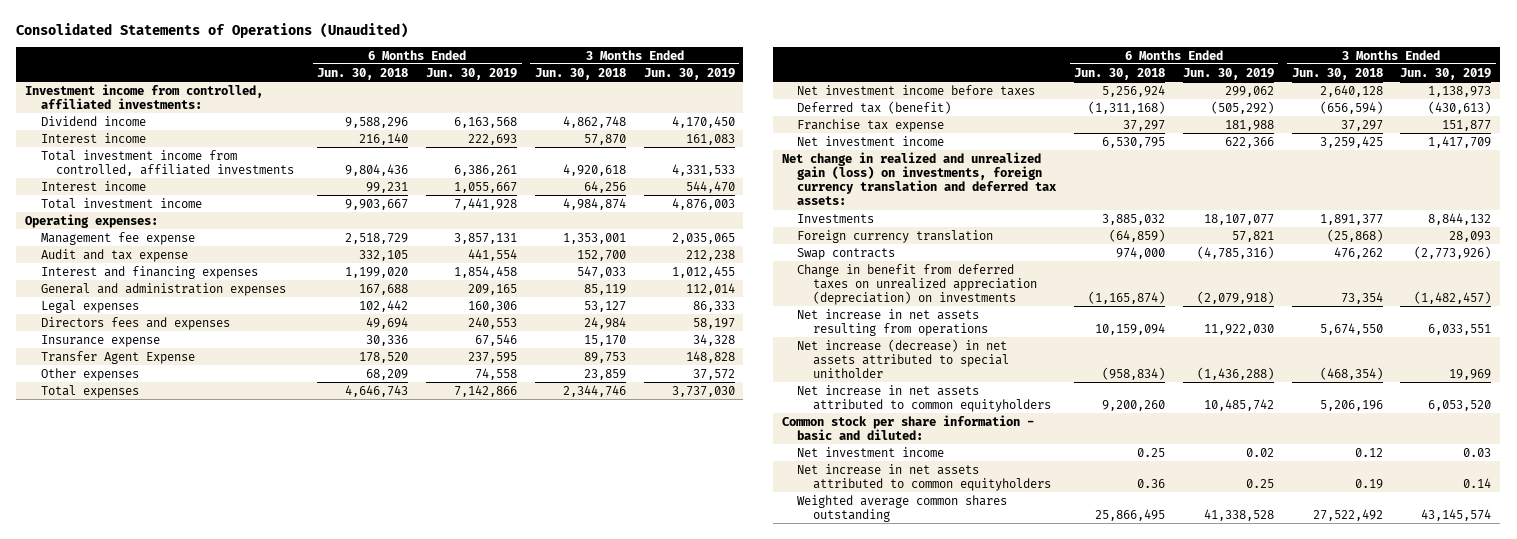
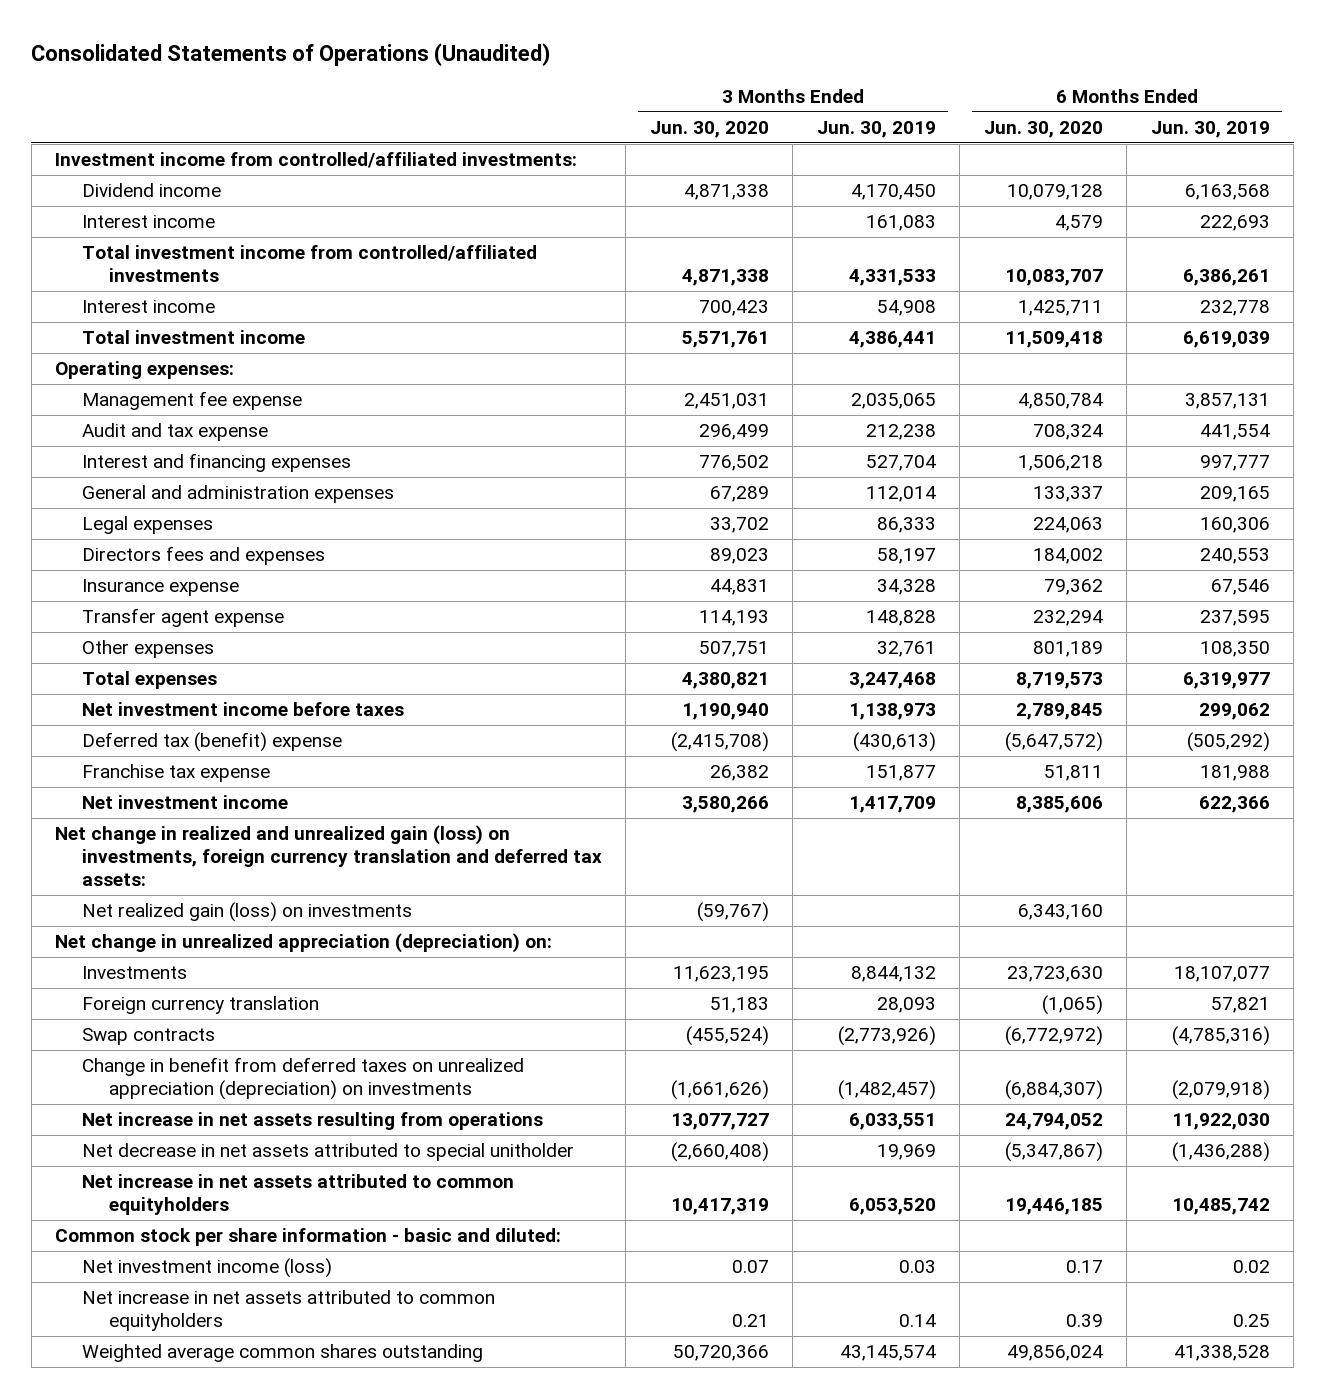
[317,67,409,80] Jun. 30, 2018 -> none
[534,67,626,80] Jun. 30, 2018 -> none
none -> [649,120,769,138] Jun. 30, 2020
none -> [983,120,1103,138] Jun. 30, 2020
[25,83,264,109] Investment income from controlled, affiliated investments: -> [55,152,578,169] Investment income from controlled/affiliated investments:
[40,149,295,176] Total investment income from controlled, affiliated investments -> [81,245,537,283] Total investment income from controlled/affiliated investments
[454,181,518,193] 1,055,667 -> [1199,300,1270,317] 232,778
[685,180,735,193] 544,470 -> [876,300,936,317] 54,908
[454,197,518,210] 7,441,928 -> [1182,331,1270,349] 6,619,039
[671,197,735,210] 4,876,003 -> [848,331,936,349] 4,386,441
[454,265,518,278] 1,854,458 -> [1199,455,1270,472] 997,777
[671,265,735,278] 1,012,455 -> [865,455,936,472] 527,704
[40,350,195,364] Transfer Agent Expense -> [81,608,284,628] Transfer agent expense
[475,367,518,380] 74,558 -> [1199,641,1270,658] 108,350
[692,368,735,380] 37,572 -> [876,641,936,658] 32,761
[454,384,518,397] 7,142,866 -> [1182,672,1270,690] 6,319,977
[671,385,735,397] 3,737,030 -> [848,672,936,690] 3,247,468
[797,100,952,114] Deferred tax (benefit) -> [81,732,342,753] Deferred tax (benefit) expense
none -> [81,902,412,923] Net realized gain (loss) on investments
none -> [55,933,553,954] Net change in unrealized appreciation (depreciation) on:
[797,338,1010,378] Net increase (decrease) in net assets attributed to special unitholder -> [81,1143,574,1162] Net decrease in net assets attributed to special unitholder
[797,446,945,457] Net investment income -> [81,1258,332,1279] Net investment income (loss)

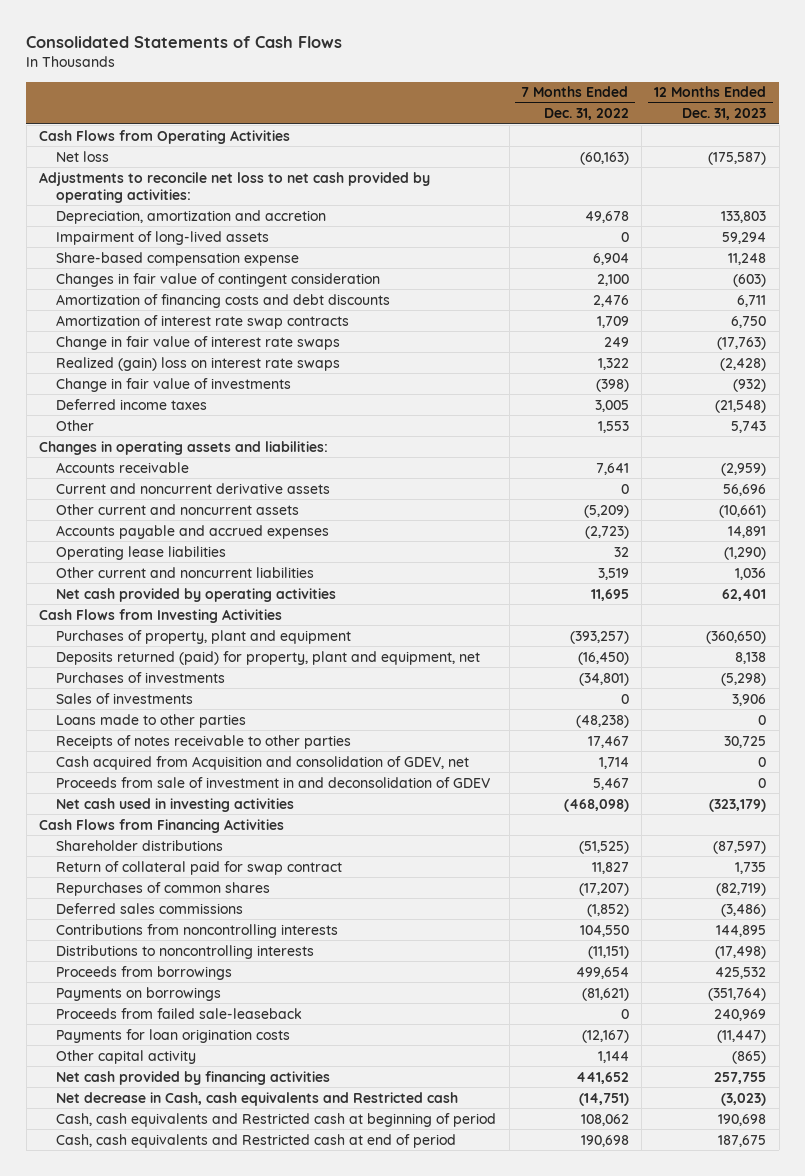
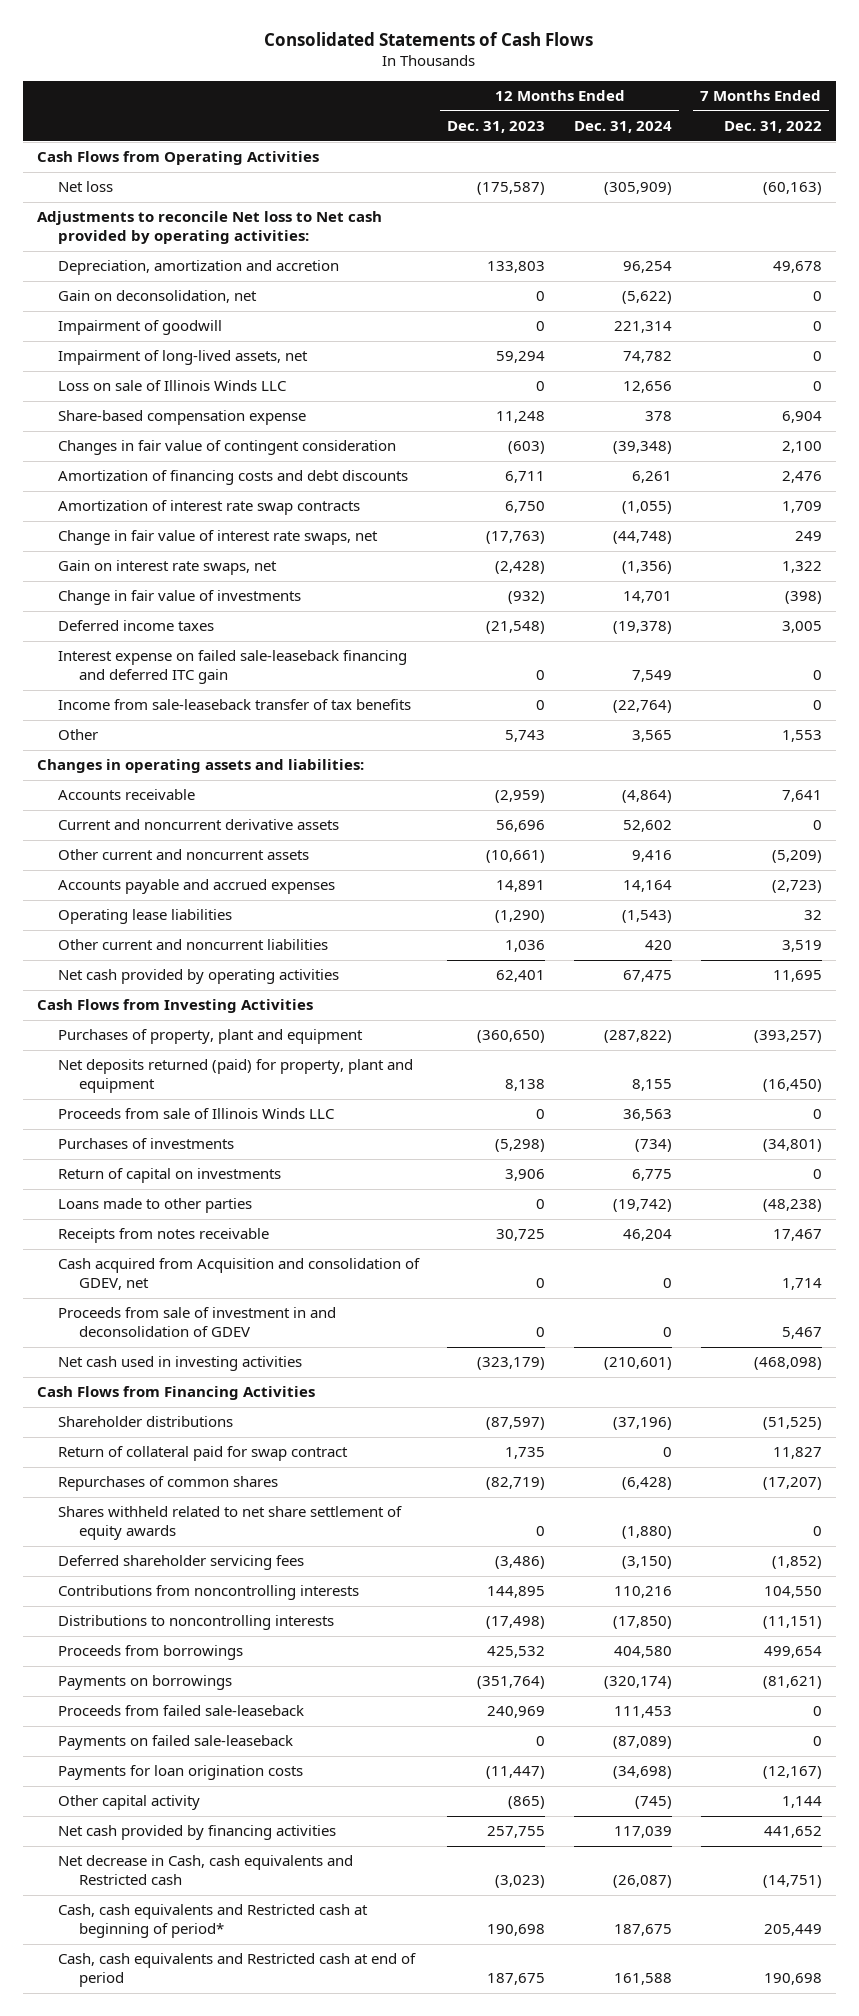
none -> [574,121,673,134] Dec. 31, 2024
[38,171,430,203] Adjustments to reconcile net loss to net cash provided by operating activities: -> [36,211,382,245] Adjustments to reconcile Net loss to Net cash provided by operating activities:
none -> [57,290,257,304] Gain on deconsolidation, net
none -> [57,320,222,336] Impairment of goodwill
[56,230,270,245] Impairment of long-lived assets -> [57,350,308,366] Impairment of long-lived assets, net
none -> [57,380,287,392] Loss on sale of Illinois Winds LLC
[56,335,341,350] Change in fair value of interest rate swaps -> [57,530,378,546] Change in fair value of interest rate swaps, net
[56,356,341,371] Realized (gain) loss on interest rate swaps -> [57,560,277,576] Gain on interest rate swaps, net
none -> [57,650,407,685] Interest expense on failed sale-leaseback financing and deferred ITC gain
none -> [57,699,411,711] Income from sale-leaseback transfer of tax benefits
[56,650,481,665] Deposits returned (paid) for property, plant and equipment, net -> [57,1059,413,1094] Net deposits returned (paid) for property, plant and equipment
none -> [57,1108,335,1120] Proceeds from sale of Illinois Winds LLC
[56,692,194,704] Sales of investments -> [57,1168,281,1184] Return of capital on investments
[56,734,352,749] Receipts of notes receivable to other parties -> [57,1228,269,1244] Receipts from notes receivable
none -> [57,1506,402,1541] Shares withheld related to net share settlement of equity awards
[56,902,244,914] Deferred sales commissions -> [57,1555,304,1571] Deferred shareholder servicing fees
none -> [57,1735,293,1751] Payments on failed sale-leaseback
[56,1112,497,1127] Cash, cash equivalents and Restricted cash at beginning of period -> [57,1904,368,1939] Cash, cash equivalents and Restricted cash at beginning of period*
[580,1113,629,1126] 108,062 -> [763,1924,822,1937] 205,449

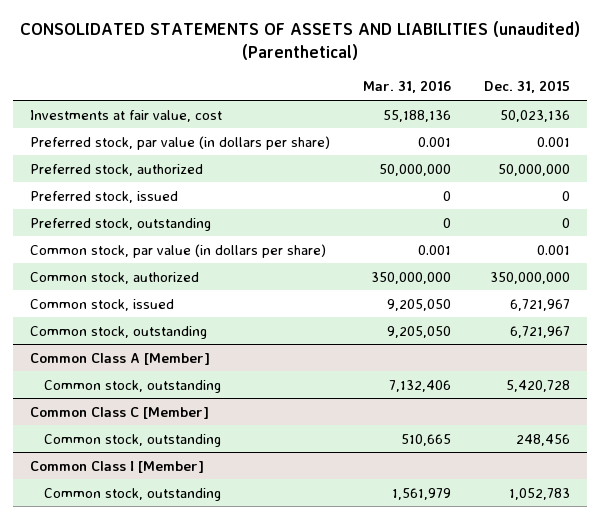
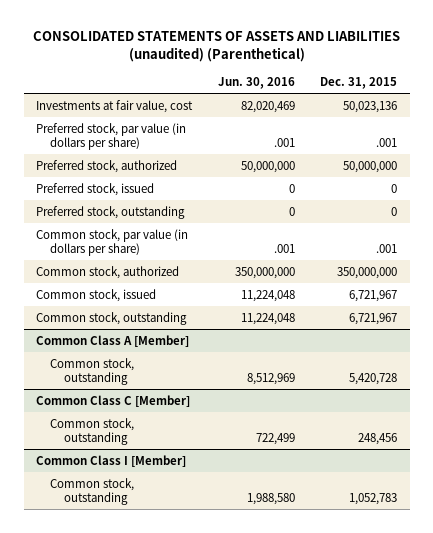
[362,80,451,94] Mar. 31, 2016 -> none
none -> [217,76,295,89] Jun. 30, 2016
[537,136,571,147] 0.001 -> [375,137,397,147] .001
[537,244,571,255] 0.001 -> [375,243,397,253] .001

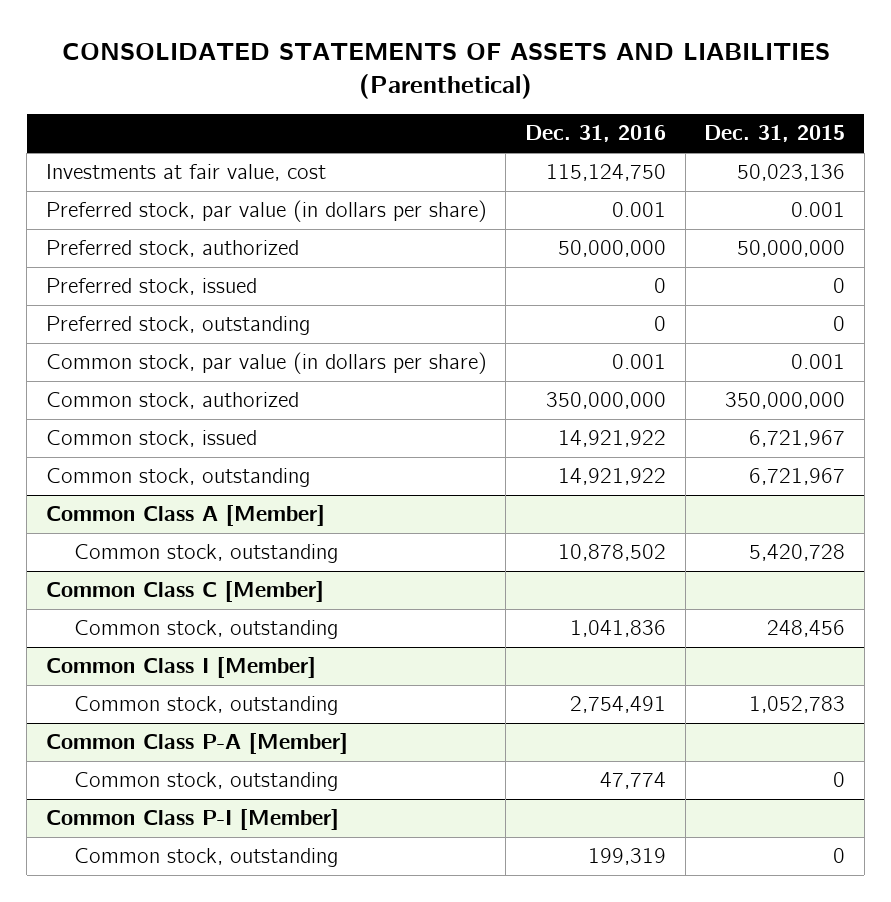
[32,31,400,62] CONSOLIDATED STATEMENTS OF ASSETS AND LIABILITIES (unaudited) (Parenthetical) -> [61,42,830,99] CONSOLIDATED STATEMENTS OF ASSETS AND LIABILITIES (Parenthetical)
[217,76,295,89] Jun. 30, 2016 -> none
none -> [525,125,667,143] Dec. 31, 2016
[375,137,397,147] .001 -> [791,202,846,218] 0.001
[375,243,397,253] .001 -> [791,354,846,370] 0.001
none -> [45,733,348,755] Common Class P-A [Member]
none -> [74,772,339,792] Common stock, outstanding
none -> [45,809,339,831] Common Class P-I [Member]
none -> [74,848,339,868] Common stock, outstanding

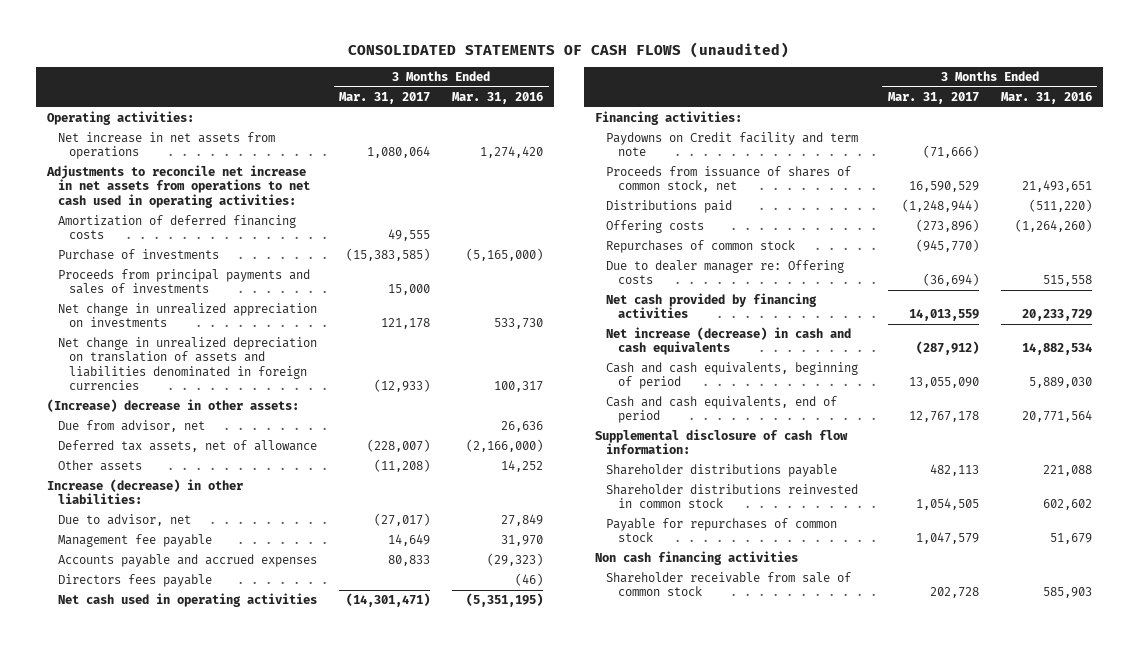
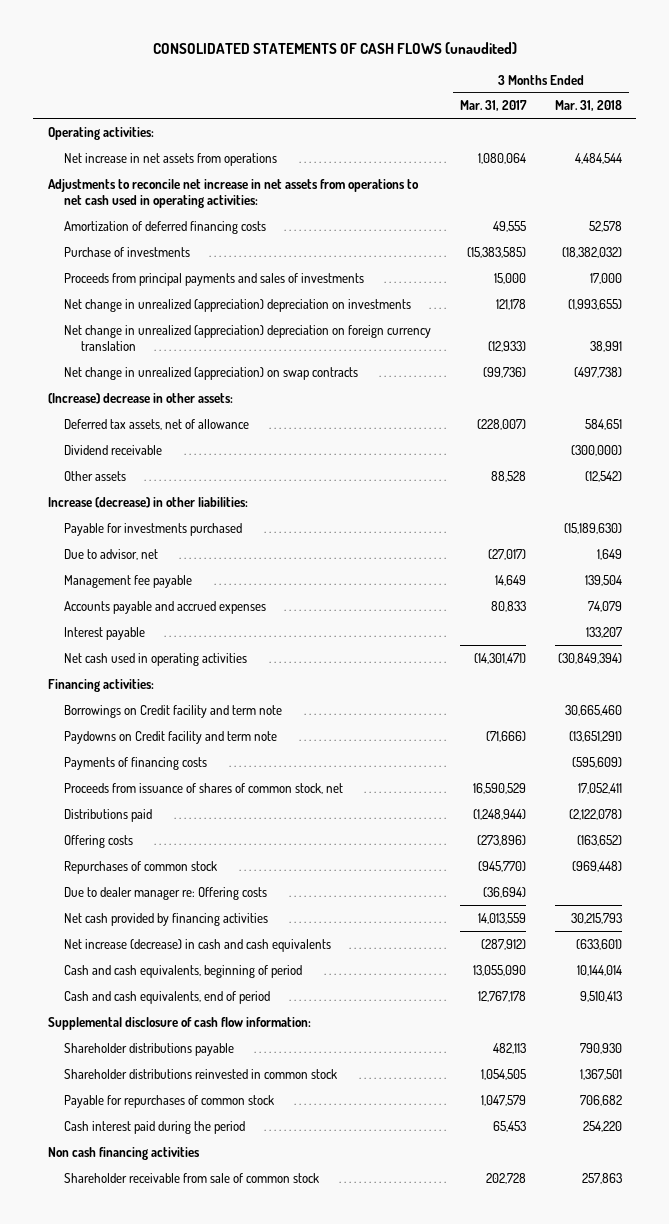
[452,91,544,104] Mar. 31, 2016 -> none
none -> [554,100,622,112] Mar. 31, 2018
[58,303,318,328] Net change in unrealized appreciation on investments -> [64,298,412,312] Net change in unrealized (appreciation) depreciation on investments
[58,337,318,390] Net change in unrealized depreciation on translation of assets and liabilities denominated in foreign currencies -> [64,324,432,352] Net change in unrealized (appreciation) depreciation on foreign currency translation
none -> [64,366,359,380] Net change in unrealized (appreciation) on swap contracts
[58,420,206,433] Due from advisor, net -> none
none -> [64,444,163,455] Dividend receivable
[374,459,431,473] (11,208) -> [491,470,527,482] 88,528
none -> [64,522,243,536] Payable for investments purchased
[58,574,213,588] Directors fees payable -> none
none -> [64,626,146,640] Interest payable
none -> [64,704,283,718] Borrowings on Credit facility and term note
none -> [64,756,208,770] Payments of financing costs
none -> [64,1120,246,1134] Cash interest paid during the period

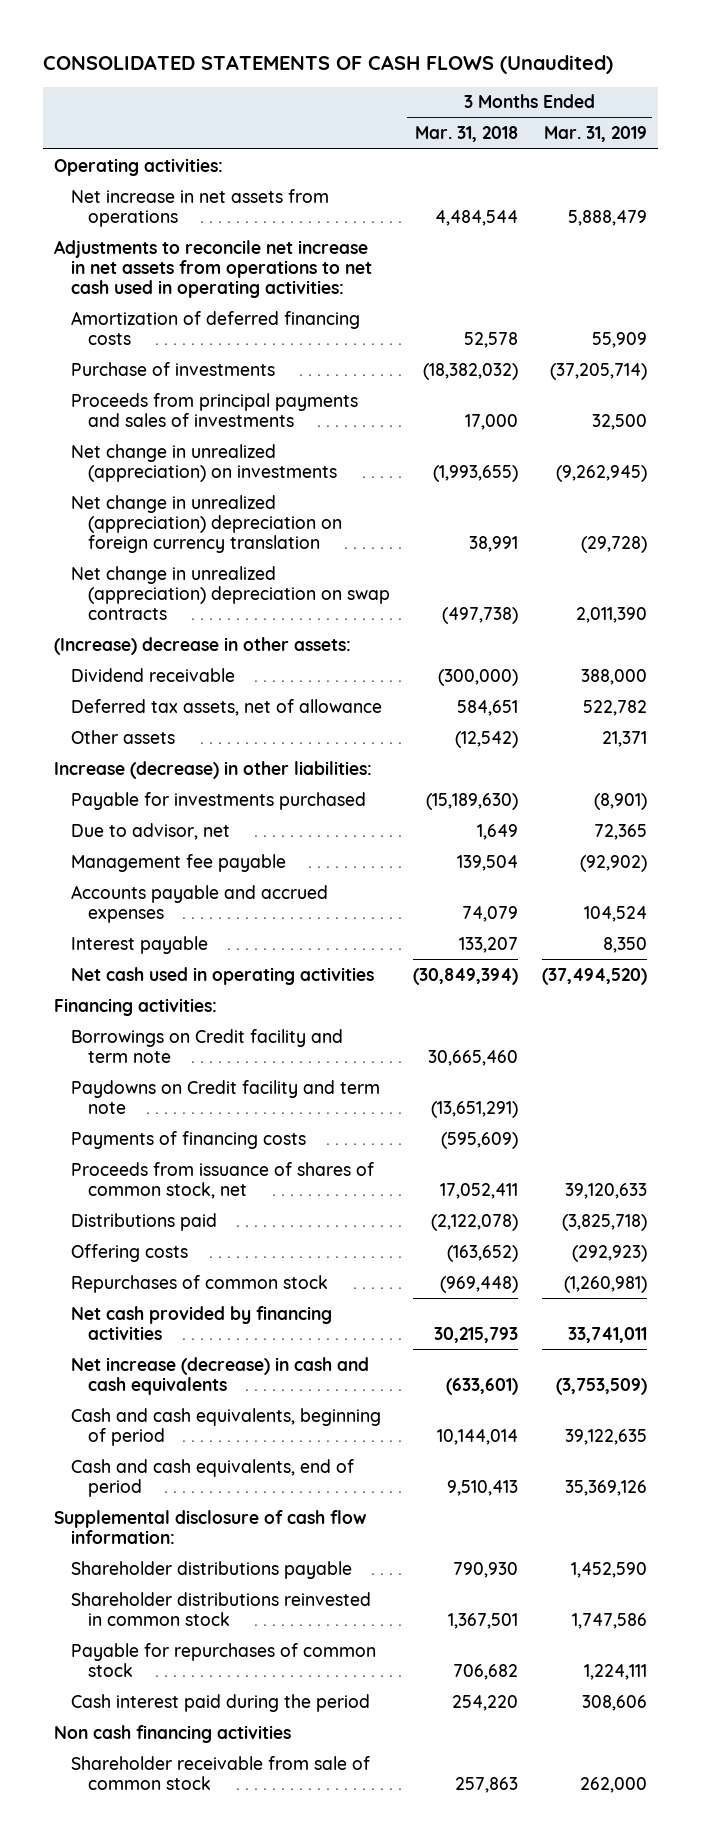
[152,41,517,54] CONSOLIDATED STATEMENTS OF CASH FLOWS (unaudited) -> [42,54,613,74] CONSOLIDATED STATEMENTS OF CASH FLOWS (Unaudited)
[460,100,528,112] Mar. 31, 2017 -> none
none -> [543,126,647,143] Mar. 31, 2019
[64,298,412,312] Net change in unrealized (appreciation) depreciation on investments -> [71,443,337,482] Net change in unrealized (appreciation) on investments
[64,366,359,380] Net change in unrealized (appreciation) on swap contracts -> [71,565,390,621] Net change in unrealized (appreciation) depreciation on swap contracts
[64,418,250,430] Deferred tax assets, net of allowance -> [71,698,383,716] Deferred tax assets, net of allowance
[64,886,268,900] Due to dealer manager re: Offering costs -> none

